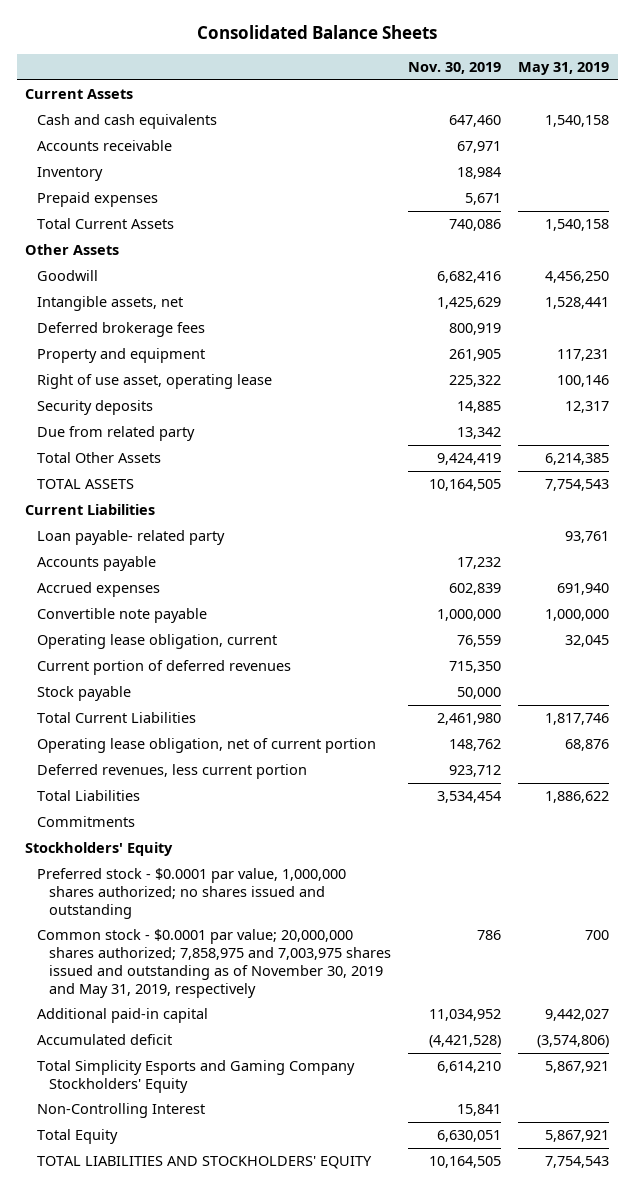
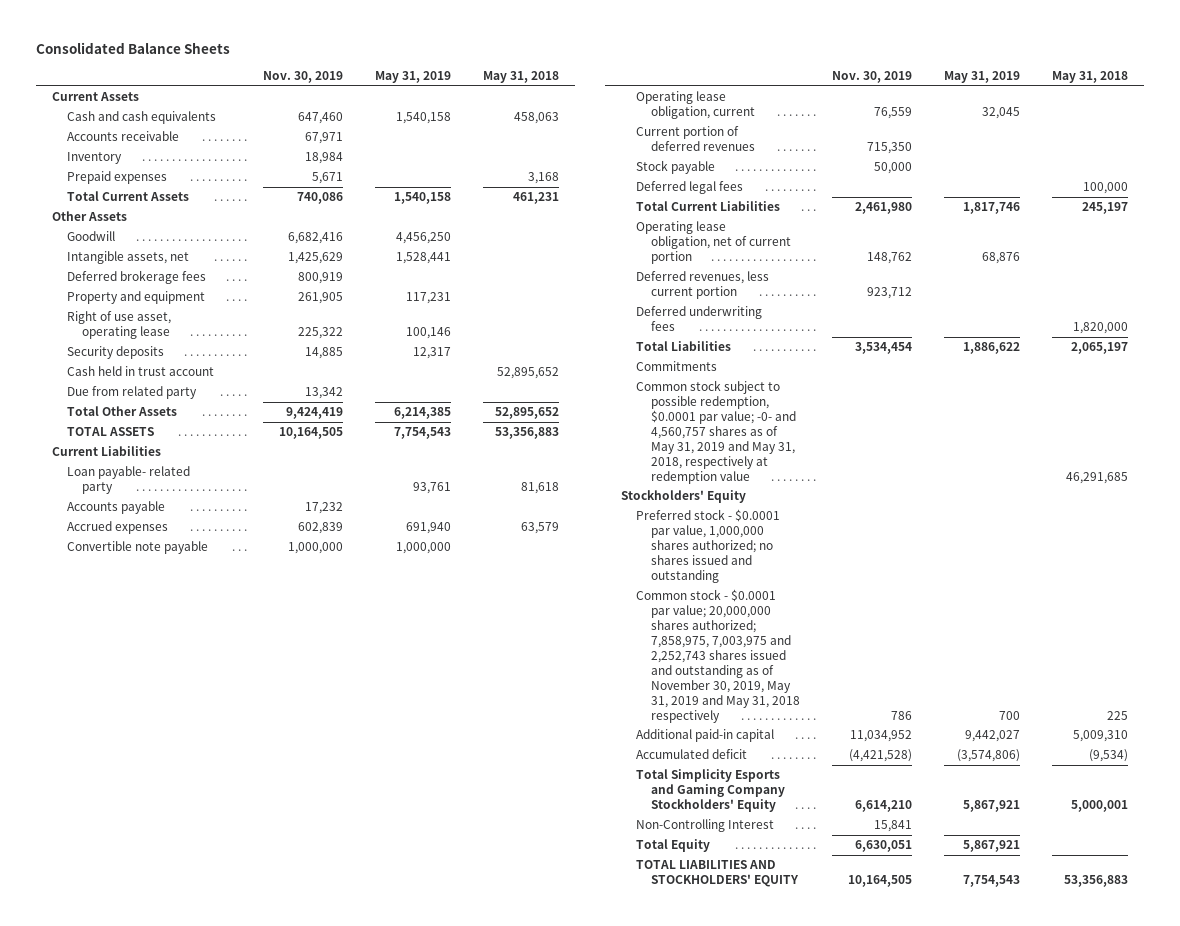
none -> [483,71,560,84] May 31, 2018
none -> [66,366,214,377] Cash held in trust account
none -> [635,181,743,195] Deferred legal fees
none -> [635,306,762,332] Deferred underwriting fees
none -> [635,380,796,484] Common stock subject to possible redemption, $0.0001 par value; -0- and 4,560,757 shares as of May 31, 2019 and May 31, 2018, respectively at redemption value
[37,929,392,998] Common stock - $0.0001 par value; 20,000,000 shares authorized; 7,858,975 and 7,003,975 shares issued and outstanding as of November 30, 2019 and May 31, 2019, respectively -> [635,589,800,723] Common stock - $0.0001 par value; 20,000,000 shares authorized; 7,858,975, 7,003,975 and 2,252,743 shares issued and outstanding as of November 30, 2019, May 31, 2019 and May 31, 2018 respectively

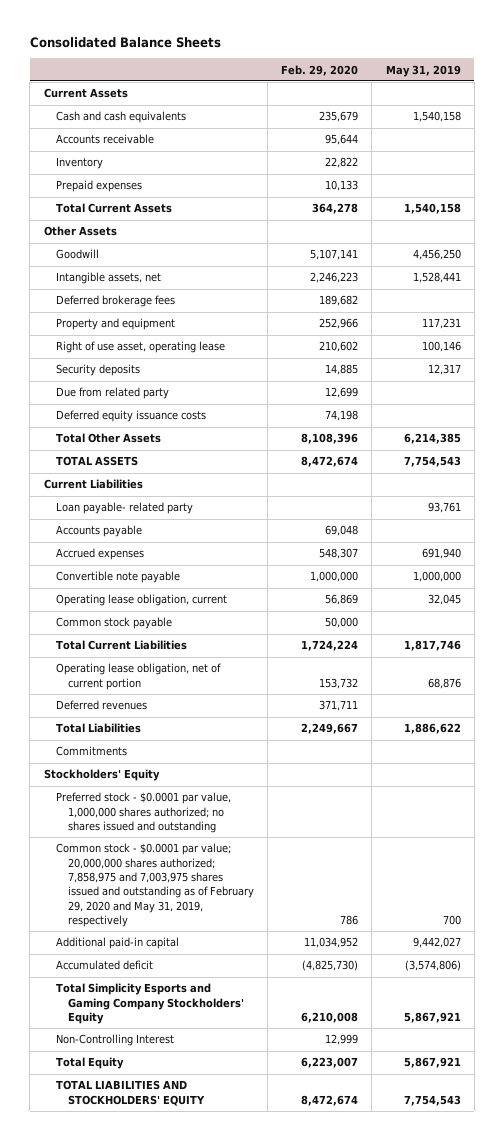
[262,71,343,84] Nov. 30, 2019 -> none
[483,71,560,84] May 31, 2018 -> none
none -> [281,64,359,76] Feb. 29, 2020
[66,366,214,377] Cash held in trust account -> none
none -> [55,410,206,423] Deferred equity issuance costs
[635,126,755,152] Current portion of deferred revenues -> none
[635,181,743,195] Deferred legal fees -> none
[635,160,715,175] Stock payable -> [55,617,172,630] Common stock payable
[635,306,762,332] Deferred underwriting fees -> none
[635,271,769,300] Deferred revenues, less current portion -> [55,700,147,711] Deferred revenues
[635,380,796,484] Common stock subject to possible redemption, $0.0001 par value; -0- and 4,560,757 shares as of May 31, 2019 and May 31, 2018, respectively at redemption value -> none
[635,589,800,723] Common stock - $0.0001 par value; 20,000,000 shares authorized; 7,858,975, 7,003,975 and 2,252,743 shares issued and outstanding as of November 30, 2019, May 31, 2019 and May 31, 2018 respectively -> [55,843,254,928] Common stock - $0.0001 par value; 20,000,000 shares authorized; 7,858,975 and 7,003,975 shares issued and outstanding as of February 29, 2020 and May 31, 2019, respectively

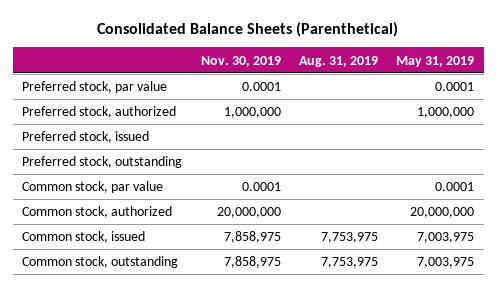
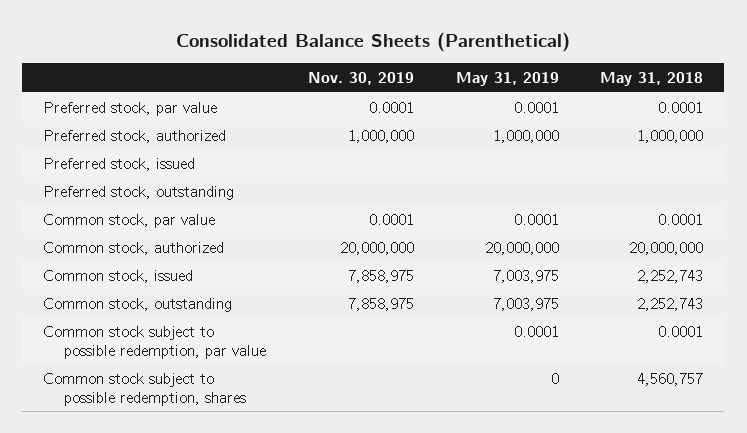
[299,55,379,67] Aug. 31, 2019 -> none
none -> [600,72,704,87] May 31, 2018
none -> [43,325,266,359] Common stock subject to possible redemption, par value
none -> [43,372,246,406] Common stock subject to possible redemption, shares

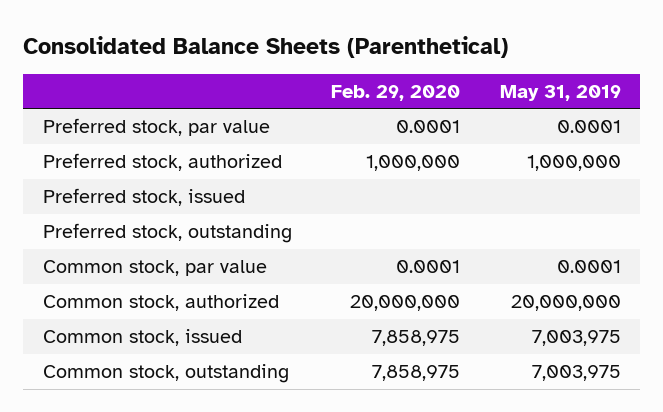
[307,72,414,86] Nov. 30, 2019 -> none
[600,72,704,87] May 31, 2018 -> none
none -> [331,84,461,101] Feb. 29, 2020
[43,325,266,359] Common stock subject to possible redemption, par value -> none
[43,372,246,406] Common stock subject to possible redemption, shares -> none

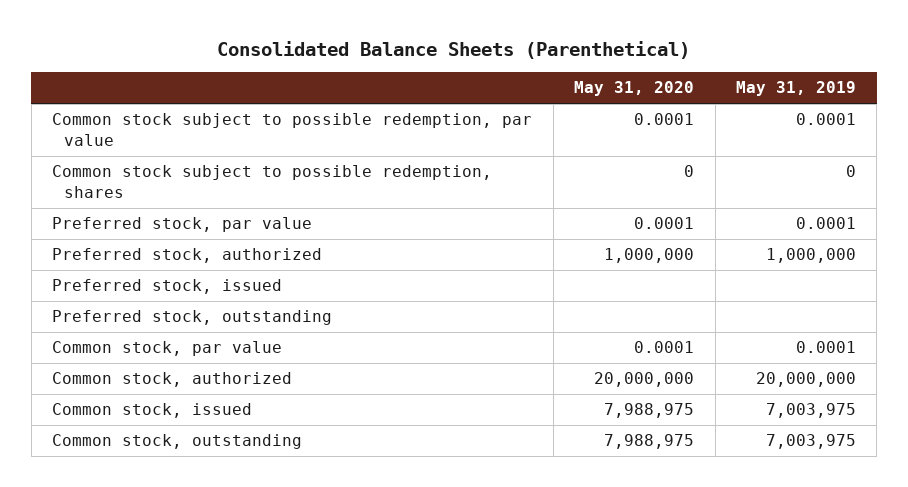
[331,84,461,101] Feb. 29, 2020 -> none
none -> [574,81,695,97] May 31, 2020
none -> [52,113,533,146] Common stock subject to possible redemption, par value
none -> [52,165,493,198] Common stock subject to possible redemption, shares

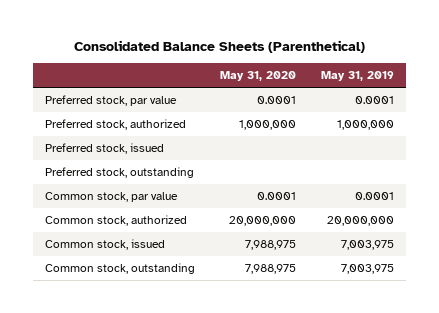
[52,113,533,146] Common stock subject to possible redemption, par value -> none
[52,165,493,198] Common stock subject to possible redemption, shares -> none

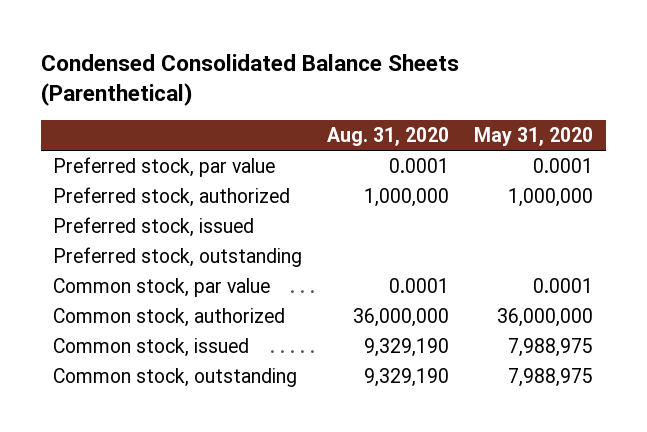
[73,40,365,54] Consolidated Balance Sheets (Parenthetical) -> [40,53,459,107] Condensed Consolidated Balance Sheets (Parenthetical)
[321,71,395,82] May 31, 2019 -> none
none -> [327,127,450,147] Aug. 31, 2020
[229,215,297,226] 20,000,000 -> [497,307,594,327] 36,000,000

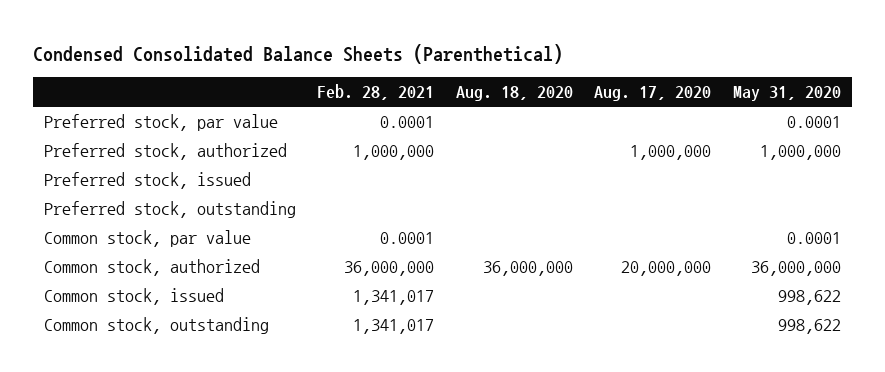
[327,127,450,147] Aug. 31, 2020 -> none
none -> [317,84,435,101] Feb. 28, 2021
none -> [455,86,573,102] Aug. 18, 2020
none -> [594,86,712,102] Aug. 17, 2020
[508,337,594,357] 7,988,975 -> [778,290,842,306] 998,622
[508,367,594,387] 7,988,975 -> [778,319,842,335] 998,622

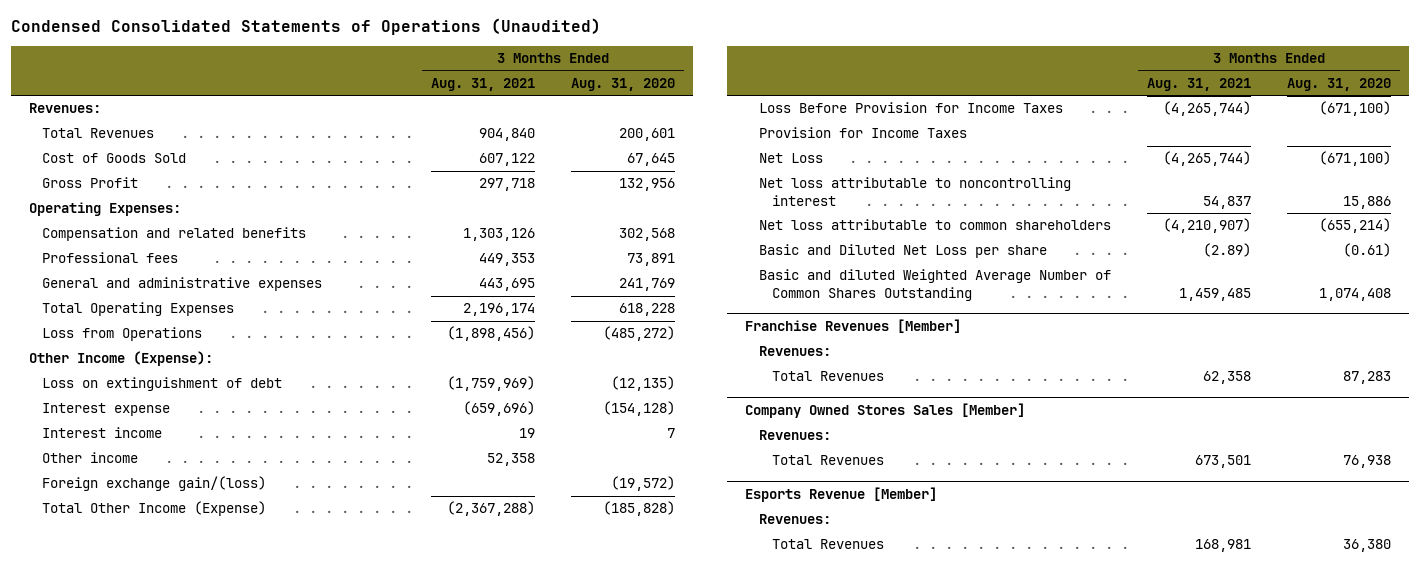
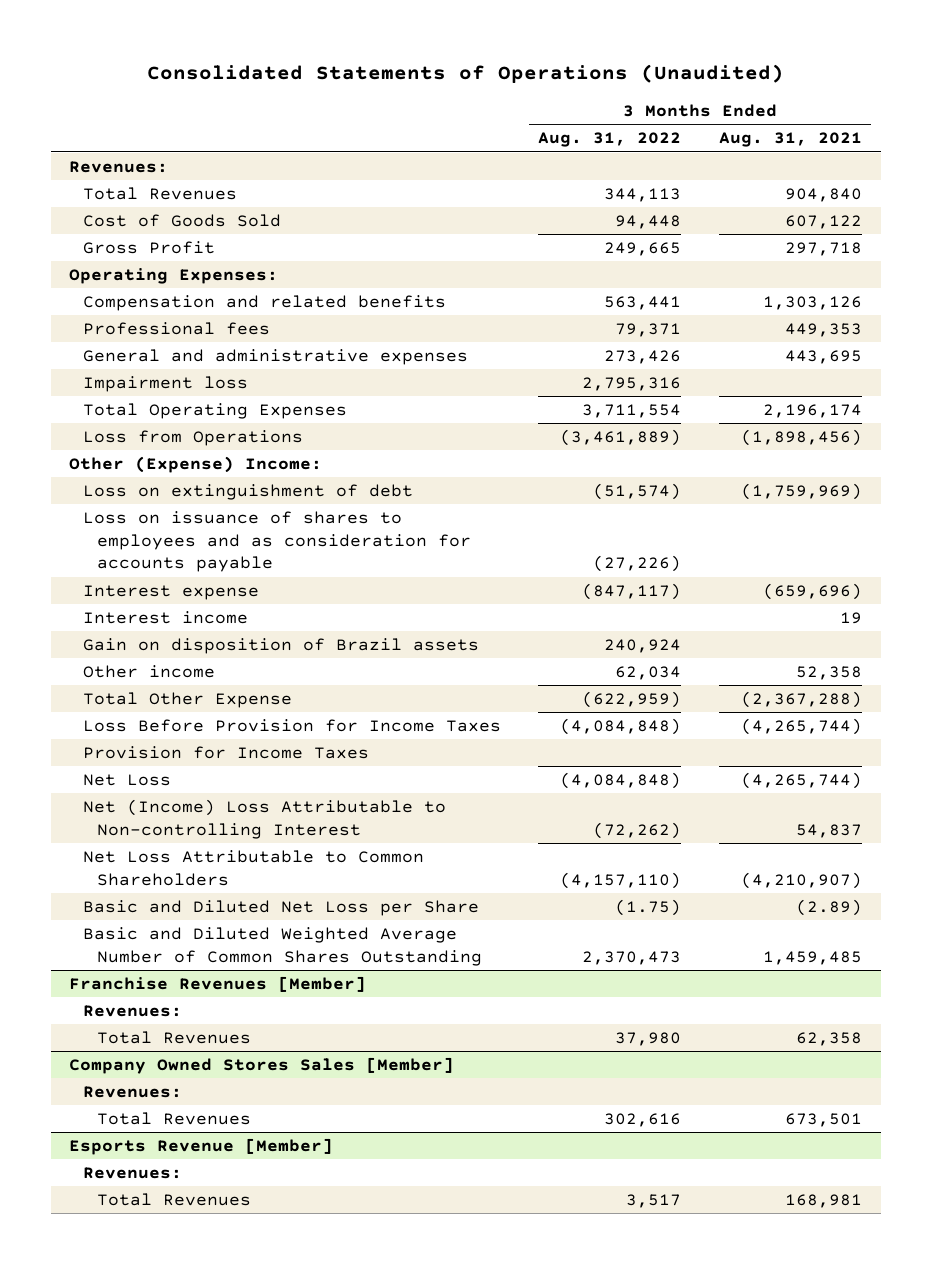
[10,18,601,36] Condensed Consolidated Statements of Operations (Unaudited) -> [146,63,784,83] Consolidated Statements of Operations (Unaudited)
[570,77,675,91] Aug. 31, 2020 -> none
none -> [538,132,682,148] Aug. 31, 2022
none -> [82,376,248,393] Impairment loss
[29,351,214,367] Other Income (Expense): -> [69,456,323,474] Other (Expense) Income:
none -> [82,511,471,573] Loss on issuance of shares to employees and as consideration for accounts payable
none -> [82,638,479,655] Gain on disposition of Brazil assets
[42,476,267,492] Foreign exchange gain/(loss) -> none
[42,501,267,517] Total Other Income (Expense) -> [82,692,292,709] Total Other Expense
[758,177,1071,206] Net loss attributable to noncontrolling interest -> [82,799,446,839] Net (Income) Loss Attributable to Non-controlling Interest
[758,219,1111,231] Net loss attributable to common shareholders -> [82,850,424,886] Net Loss Attributable to Common Shareholders
[758,244,1047,259] Basic and Diluted Net Loss per share -> [82,900,479,917] Basic and Diluted Net Loss per Share
[758,269,1111,301] Basic and diluted Weighted Average Number of Common Shares Outstanding -> [82,927,482,966] Basic and Diluted Weighted Average Number of Common Shares Outstanding

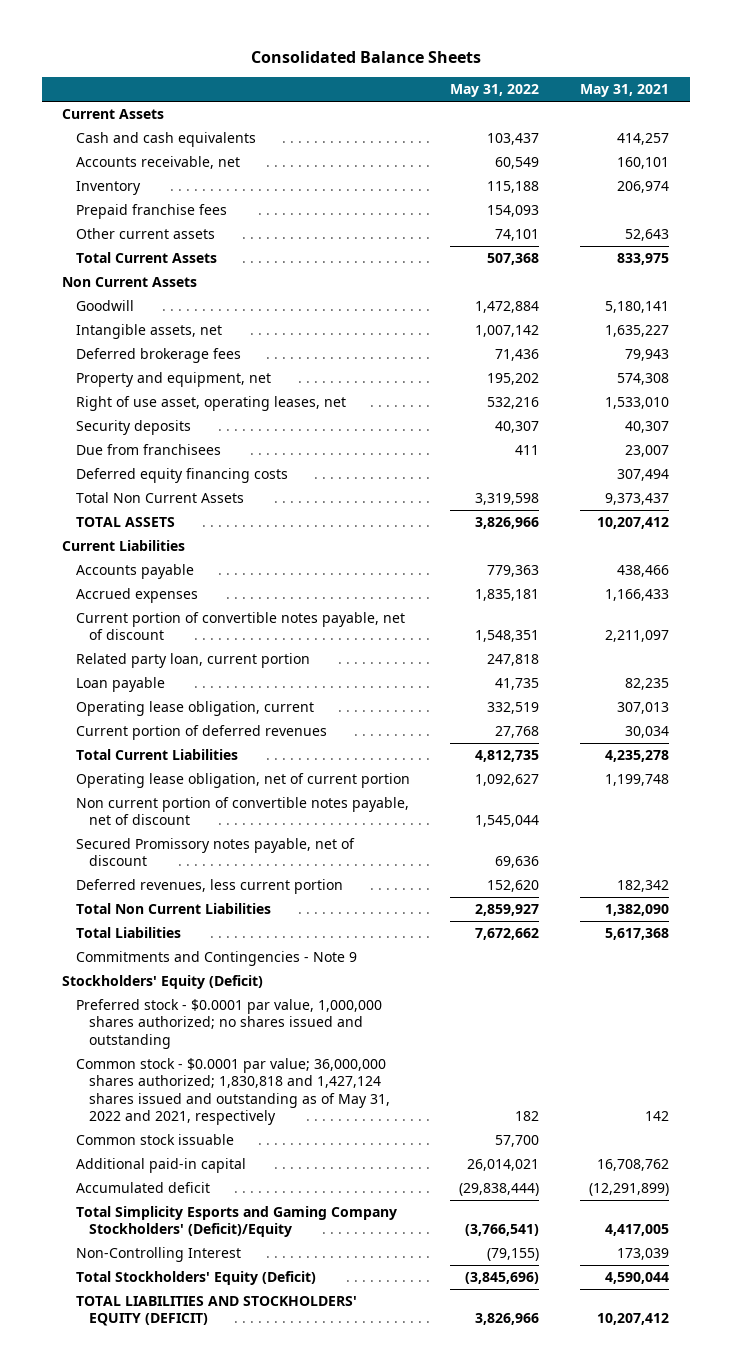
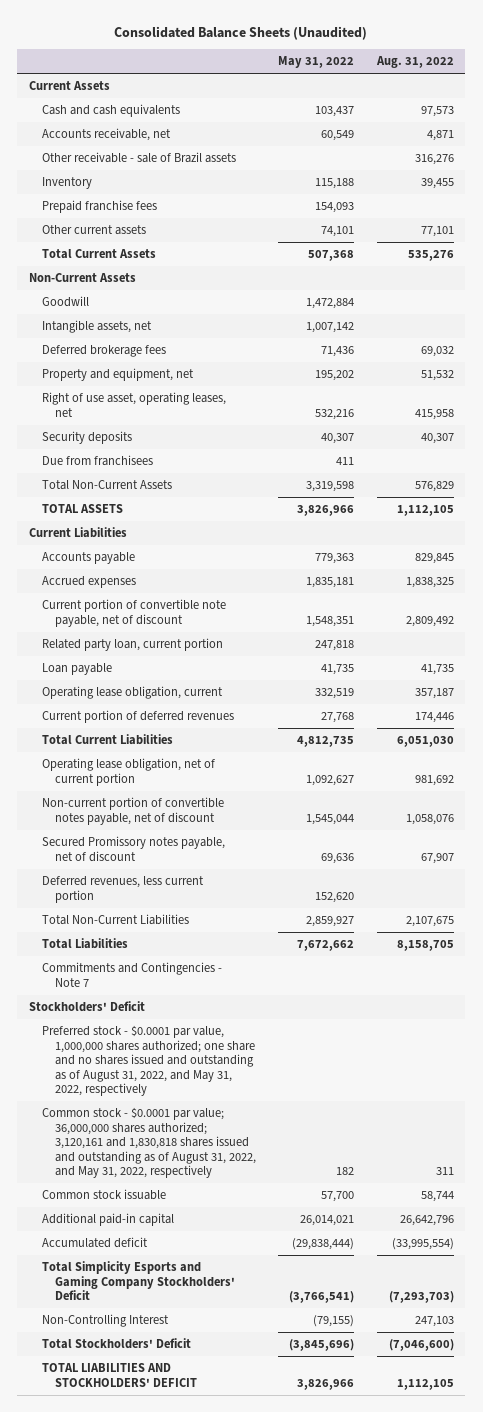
[250,51,481,64] Consolidated Balance Sheets -> [114,25,368,40] Consolidated Balance Sheets (Unaudited)
[580,84,670,98] May 31, 2021 -> none
none -> [376,56,455,69] Aug. 31, 2022
none -> [41,152,236,164] Other receivable - sale of Brazil assets
[62,276,198,287] Non Current Assets -> [28,273,136,283] Non-Current Assets
[75,467,288,483] Deferred equity financing costs -> none
[75,491,244,503] Total Non Current Assets -> [41,480,172,491] Total Non-Current Assets
[75,611,405,641] Current portion of convertible notes payable, net of discount -> [41,599,226,627] Current portion of convertible note payable, net of discount
[75,796,409,826] Non current portion of convertible notes payable, net of discount -> [41,797,224,825] Non-current portion of convertible notes payable, net of discount
[75,902,271,914] Total Non Current Liabilities -> [41,914,189,926] Total Non-Current Liabilities
[75,950,357,966] Commitments and Contingencies - Note 9 -> [41,962,222,987] Commitments and Contingencies - Note 7
[62,974,264,989] Stockholders' Equity (Deficit) -> [28,1001,145,1013] Stockholders' Deficit
[75,998,382,1049] Preferred stock - $0.0001 par value, 1,000,000 shares authorized; no shares issued and outstanding -> [41,1025,255,1097] Preferred stock - $0.0001 par value, 1,000,000 shares authorized; one share and no shares issued and outstanding as of August 31, 2022, and May 31, 2022, respectively
[75,1057,390,1126] Common stock - $0.0001 par value; 36,000,000 shares authorized; 1,830,818 and 1,427,124 shares issued and outstanding as of May 31, 2022 and 2021, respectively -> [41,1107,256,1179] Common stock - $0.0001 par value; 36,000,000 shares authorized; 3,120,161 and 1,830,818 shares issued and outstanding as of August 31, 2022, and May 31, 2022, respectively
[75,1205,397,1238] Total Simplicity Esports and Gaming Company Stockholders' (Deficit)/Equity -> [41,1261,235,1301] Total Simplicity Esports and Gaming Company Stockholders' Deficit
[75,1270,316,1285] Total Stockholders' Equity (Deficit) -> [41,1338,191,1350] Total Stockholders' Deficit
[75,1295,357,1327] TOTAL LIABILITIES AND STOCKHOLDERS' EQUITY (DEFICIT) -> [41,1363,197,1387] TOTAL LIABILITIES AND STOCKHOLDERS' DEFICIT

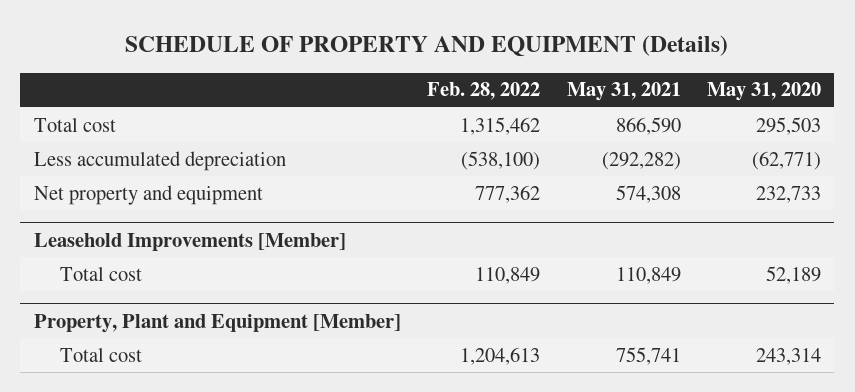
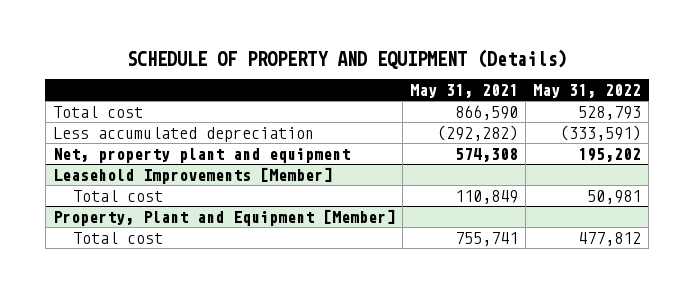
[427,82,541,101] Feb. 28, 2022 -> none
[707,82,822,102] May 31, 2020 -> none
none -> [533,84,642,99] May 31, 2022
[33,184,263,205] Net property and equipment -> [52,147,350,163] Net, property plant and equipment

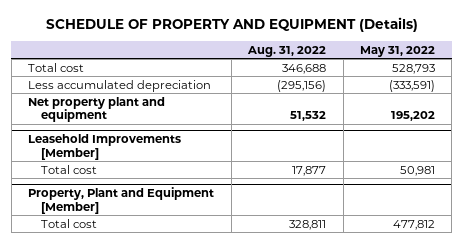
[410,84,519,99] May 31, 2021 -> none
none -> [247,45,327,57] Aug. 31, 2022
[52,147,350,163] Net, property plant and equipment -> [28,96,166,123] Net property plant and equipment

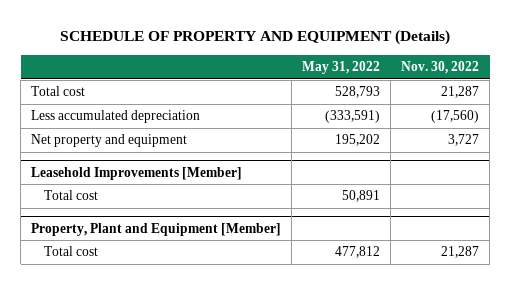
[247,45,327,57] Aug. 31, 2022 -> none
none -> [401,61,480,75] Nov. 30, 2022
[28,96,166,123] Net property plant and equipment -> [31,134,188,148] Net property and equipment
[399,165,435,176] 50,981 -> [342,190,381,203] 50,891

